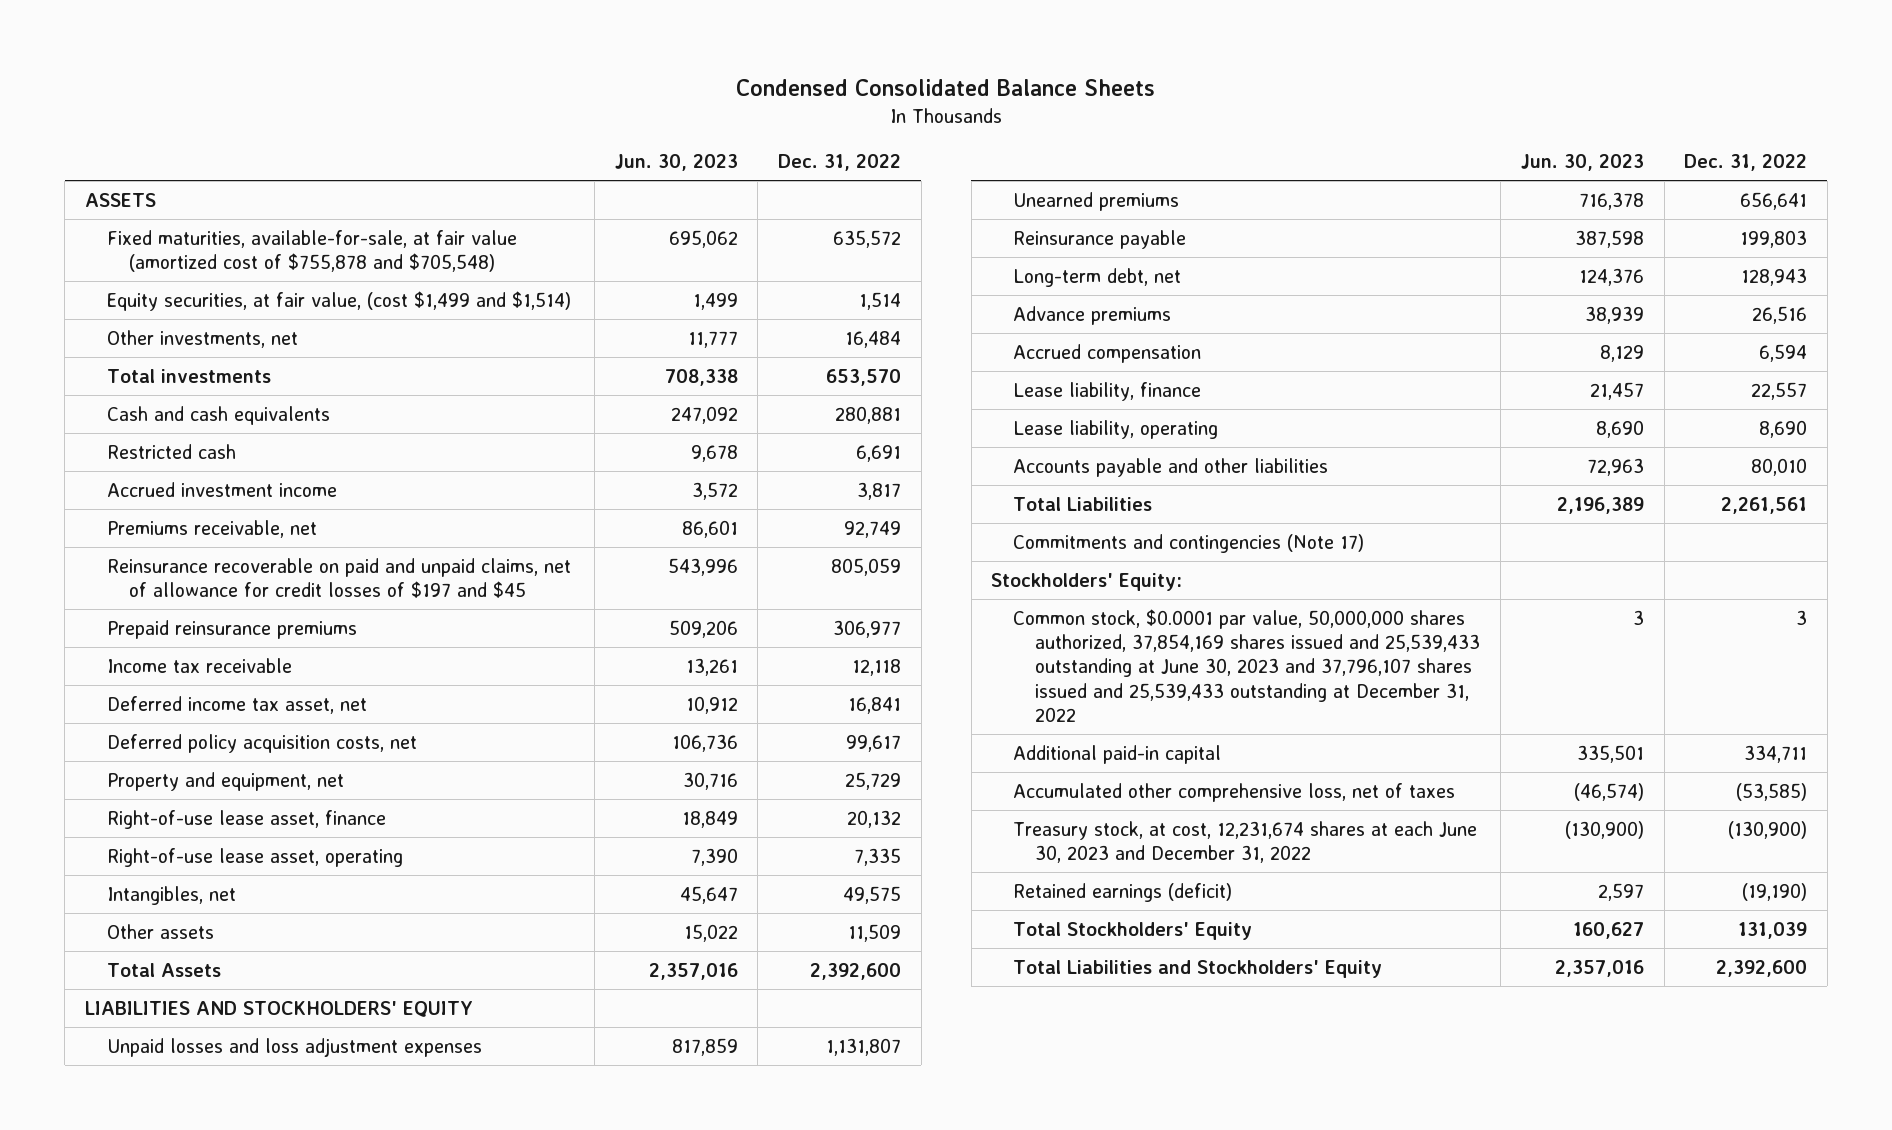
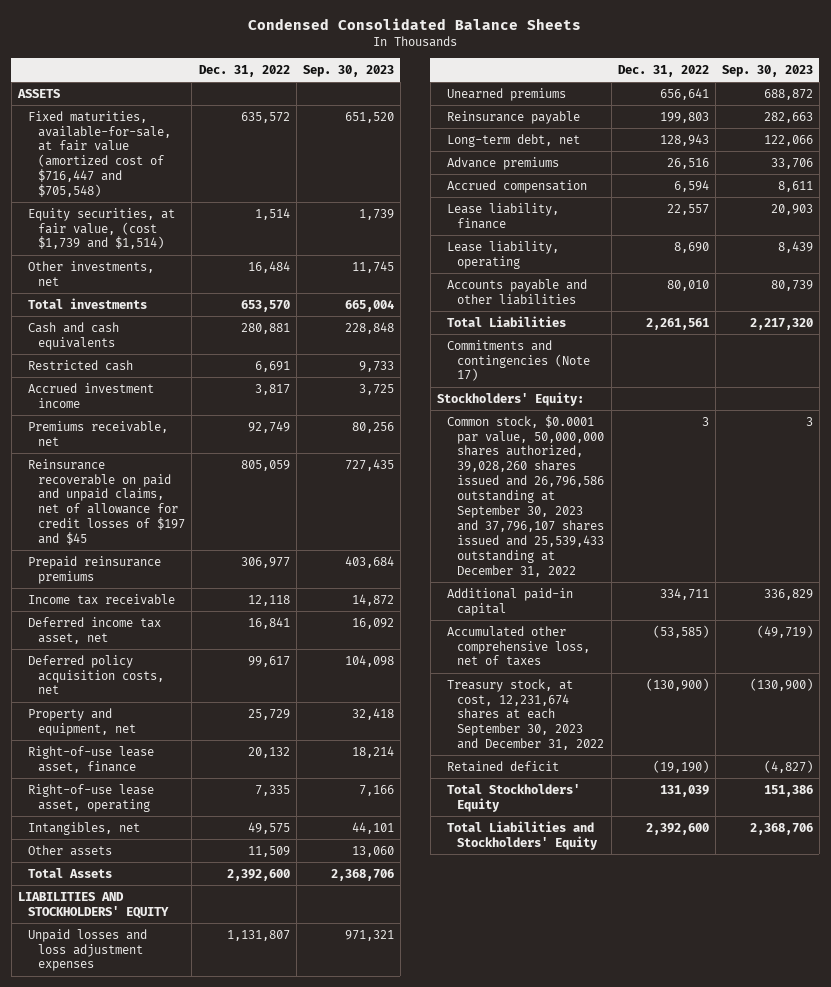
[614,154,738,172] Jun. 30, 2023 -> none
none -> [302,65,394,78] Sep. 30, 2023
[107,229,518,272] Fixed maturities, available-for-sale, at fair value (amortized cost of $755,878 and $705,548) -> [28,110,172,198] Fixed maturities, available-for-sale, at fair value (amortized cost of $716,447 and $705,548)
[107,290,572,311] Equity securities, at fair value, (cost $1,499 and $1,514) -> [28,207,176,250] Equity securities, at fair value, (cost $1,739 and $1,514)
[1013,608,1481,723] Common stock, $0.0001 par value, 50,000,000 shares authorized, 37,854,169 shares issued and 25,539,433 outstanding at June 30, 2023 and 37,796,107 shares issued and 25,539,433 outstanding at December 31, 2022 -> [447,414,605,577] Common stock, $0.0001 par value, 50,000,000 shares authorized, 39,028,260 shares issued and 26,796,586 outstanding at September 30, 2023 and 37,796,107 shares issued and 25,539,433 outstanding at December 31, 2022
[1013,820,1478,863] Treasury stock, at cost, 12,231,674 shares at each June 30, 2023 and December 31, 2022 -> [447,678,605,751] Treasury stock, at cost, 12,231,674 shares at each September 30, 2023 and December 31, 2022
[1013,882,1233,902] Retained earnings (deficit) -> [447,760,560,772] Retained deficit

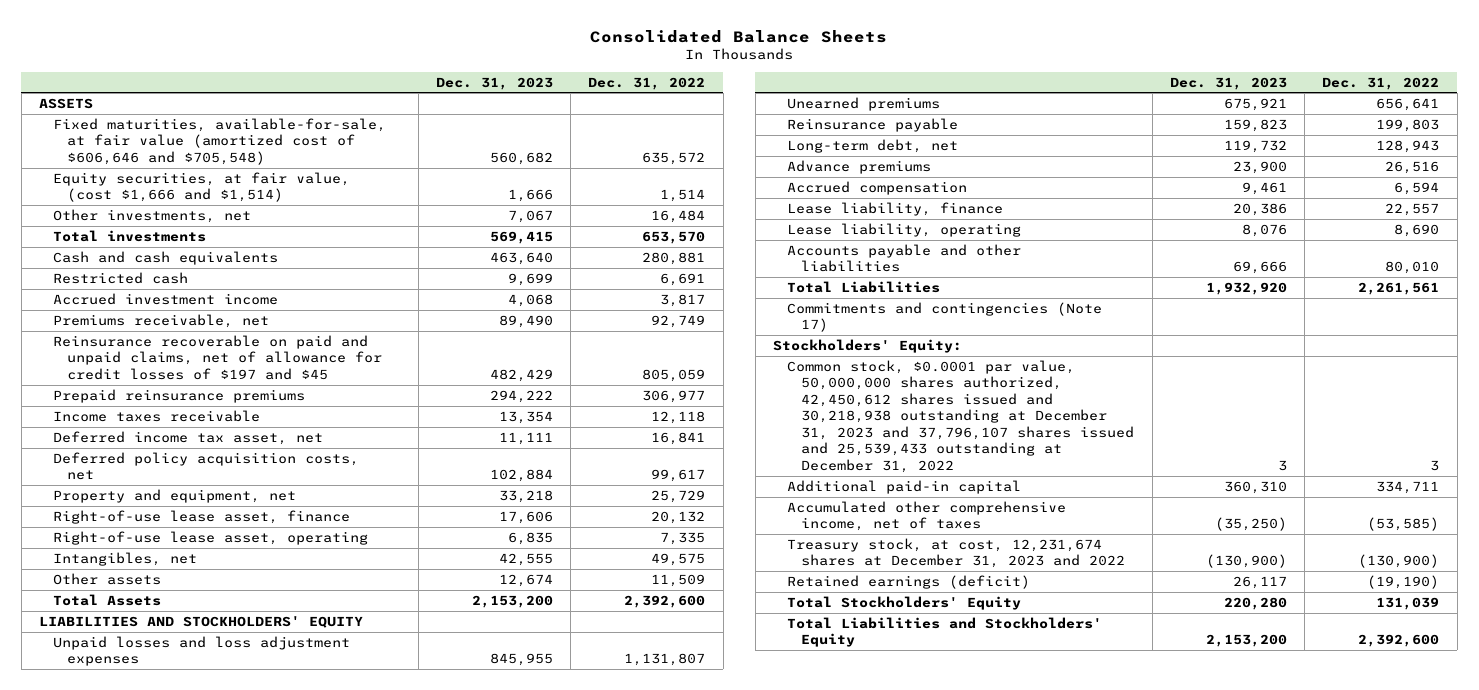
[248,18,582,31] Condensed Consolidated Balance Sheets -> [590,29,888,43] Consolidated Balance Sheets
[302,65,394,78] Sep. 30, 2023 -> none
none -> [435,76,553,90] Dec. 31, 2023
[28,110,172,198] Fixed maturities, available-for-sale, at fair value (amortized cost of $716,447 and $705,548) -> [53,117,387,165] Fixed maturities, available-for-sale, at fair value (amortized cost of $606,646 and $705,548)
[28,207,176,250] Equity securities, at fair value, (cost $1,739 and $1,514) -> [53,171,351,203] Equity securities, at fair value, (cost $1,666 and $1,514)
[28,593,176,605] Income tax receivable -> [53,409,261,422] Income taxes receivable
[447,414,605,577] Common stock, $0.0001 par value, 50,000,000 shares authorized, 39,028,260 shares issued and 26,796,586 outstanding at September 30, 2023 and 37,796,107 shares issued and 25,539,433 outstanding at December 31, 2022 -> [787,359,1135,473] Common stock, $0.0001 par value, 50,000,000 shares authorized, 42,450,612 shares issued and 30,218,938 outstanding at December 31, 2023 and 37,796,107 shares issued and 25,539,433 outstanding at December 31, 2022
[447,625,591,667] Accumulated other comprehensive loss, net of taxes -> [787,500,1067,532] Accumulated other comprehensive income, net of taxes
[447,678,605,751] Treasury stock, at cost, 12,231,674 shares at each September 30, 2023 and December 31, 2022 -> [787,537,1126,569] Treasury stock, at cost, 12,231,674 shares at December 31, 2023 and 2022
[447,760,560,772] Retained deficit -> [787,574,1031,589] Retained earnings (deficit)

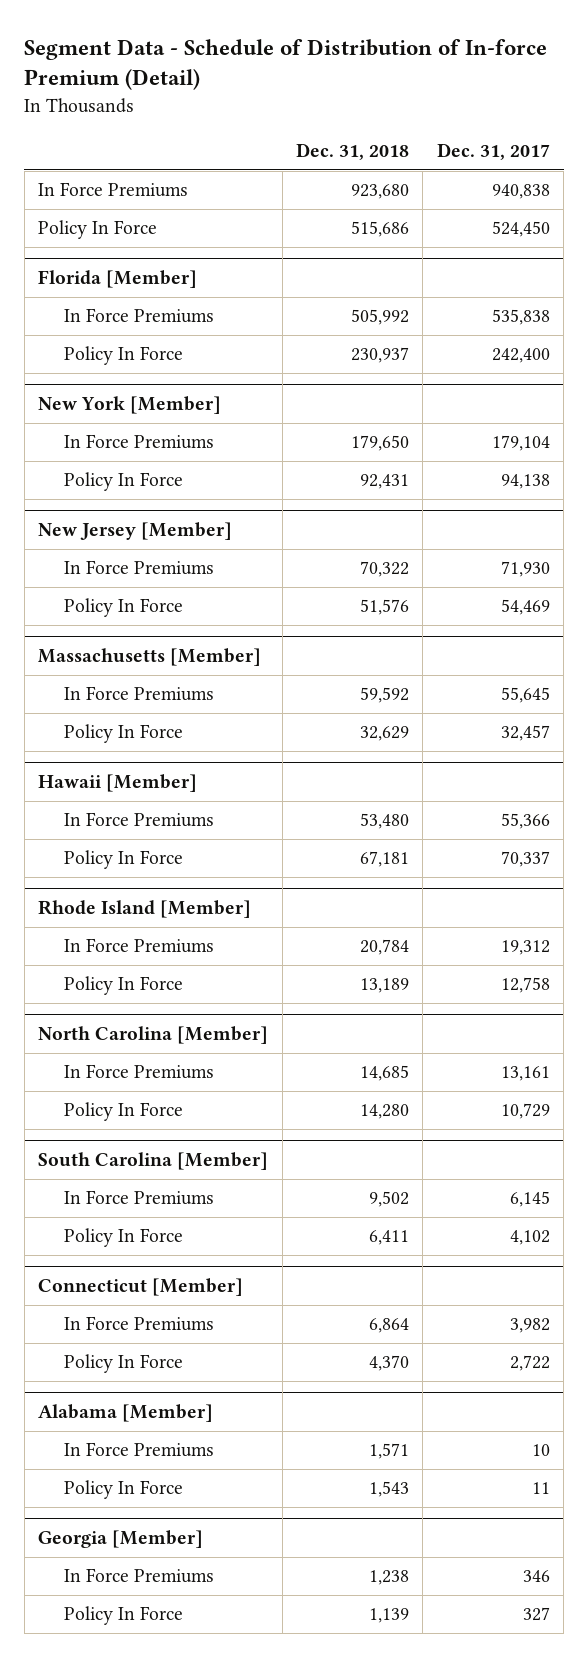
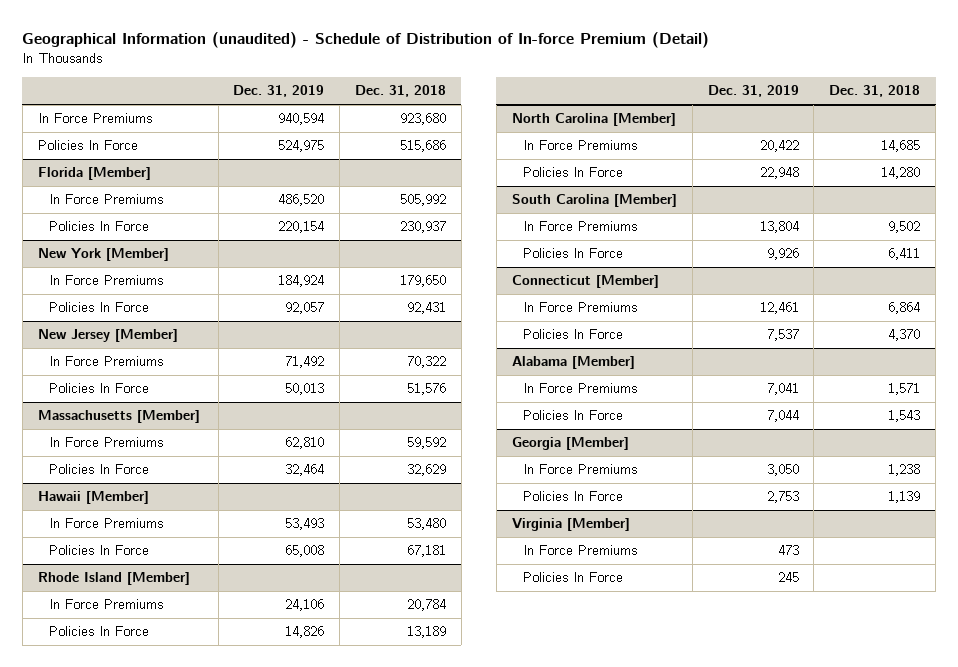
[24,38,548,91] Segment Data - Schedule of Distribution of In-force Premium (Detail) -> [22,32,710,49] Geographical Information (unaudited) - Schedule of Distribution of In-force Premium (Detail)
[436,142,550,160] Dec. 31, 2017 -> none
none -> [233,85,325,98] Dec. 31, 2019
[38,220,158,240] Policy In Force -> [37,140,138,151] Policies In Force
[63,346,183,366] Policy In Force -> [48,221,149,232] Policies In Force
[63,472,183,492] Policy In Force -> [48,302,149,313] Policies In Force
[63,598,183,618] Policy In Force -> [48,383,149,394] Policies In Force
[63,724,183,744] Policy In Force -> [48,464,149,475] Policies In Force
[63,850,183,870] Policy In Force -> [48,545,149,556] Policies In Force
[63,976,183,996] Policy In Force -> [48,626,149,637] Policies In Force
[63,1102,183,1122] Policy In Force -> [523,167,624,178] Policies In Force
[63,1228,183,1248] Policy In Force -> [523,248,624,259] Policies In Force
[63,1354,183,1374] Policy In Force -> [523,329,624,340] Policies In Force
[63,1480,183,1500] Policy In Force -> [523,410,624,421] Policies In Force
[63,1606,183,1626] Policy In Force -> [523,491,624,502] Policies In Force
none -> [511,518,630,532] Virginia [Member]
none -> [523,545,638,556] In Force Premiums
none -> [523,572,624,583] Policies In Force

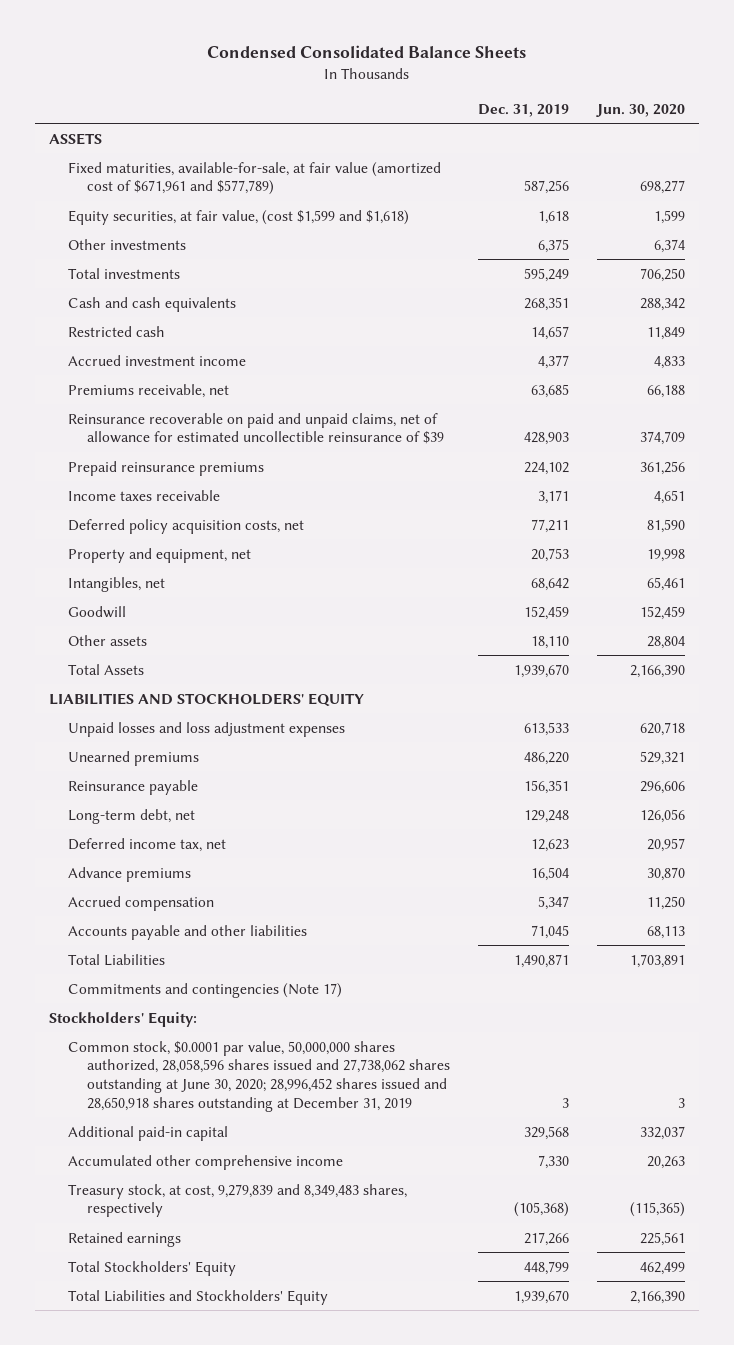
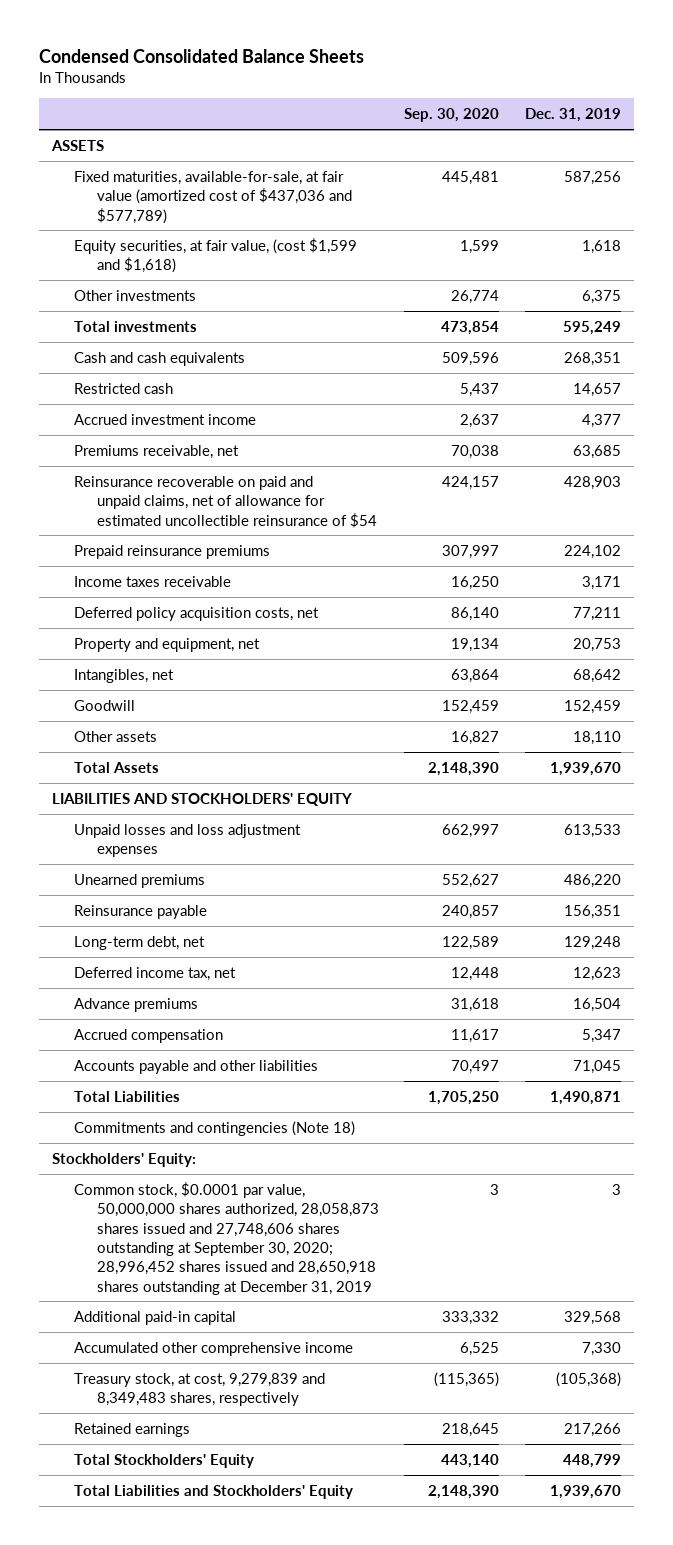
[596,103,686,117] Jun. 30, 2020 -> none
none -> [404,108,500,123] Sep. 30, 2020
[67,161,441,196] Fixed maturities, available-for-sale, at fair value (amortized cost of $671,961 and $577,789) -> [74,170,352,224] Fixed maturities, available-for-sale, at fair value (amortized cost of $437,036 and $577,789)
[67,412,444,445] Reinsurance recoverable on paid and unpaid claims, net of allowance for estimated uncollectible reinsurance of $39 -> [74,475,377,528] Reinsurance recoverable on paid and unpaid claims, net of allowance for estimated uncollectible reinsurance of $54
[67,982,342,998] Commitments and contingencies (Note 17) -> [74,1120,356,1136] Commitments and contingencies (Note 18)
[67,1040,450,1112] Common stock, $0.0001 par value, 50,000,000 shares authorized, 28,058,596 shares issued and 27,738,062 shares outstanding at June 30, 2020; 28,996,452 shares issued and 28,650,918 shares outstanding at December 31, 2019 -> [74,1181,379,1295] Common stock, $0.0001 par value, 50,000,000 shares authorized, 28,058,873 shares issued and 27,748,606 shares outstanding at September 30, 2020; 28,996,452 shares issued and 28,650,918 shares outstanding at December 31, 2019

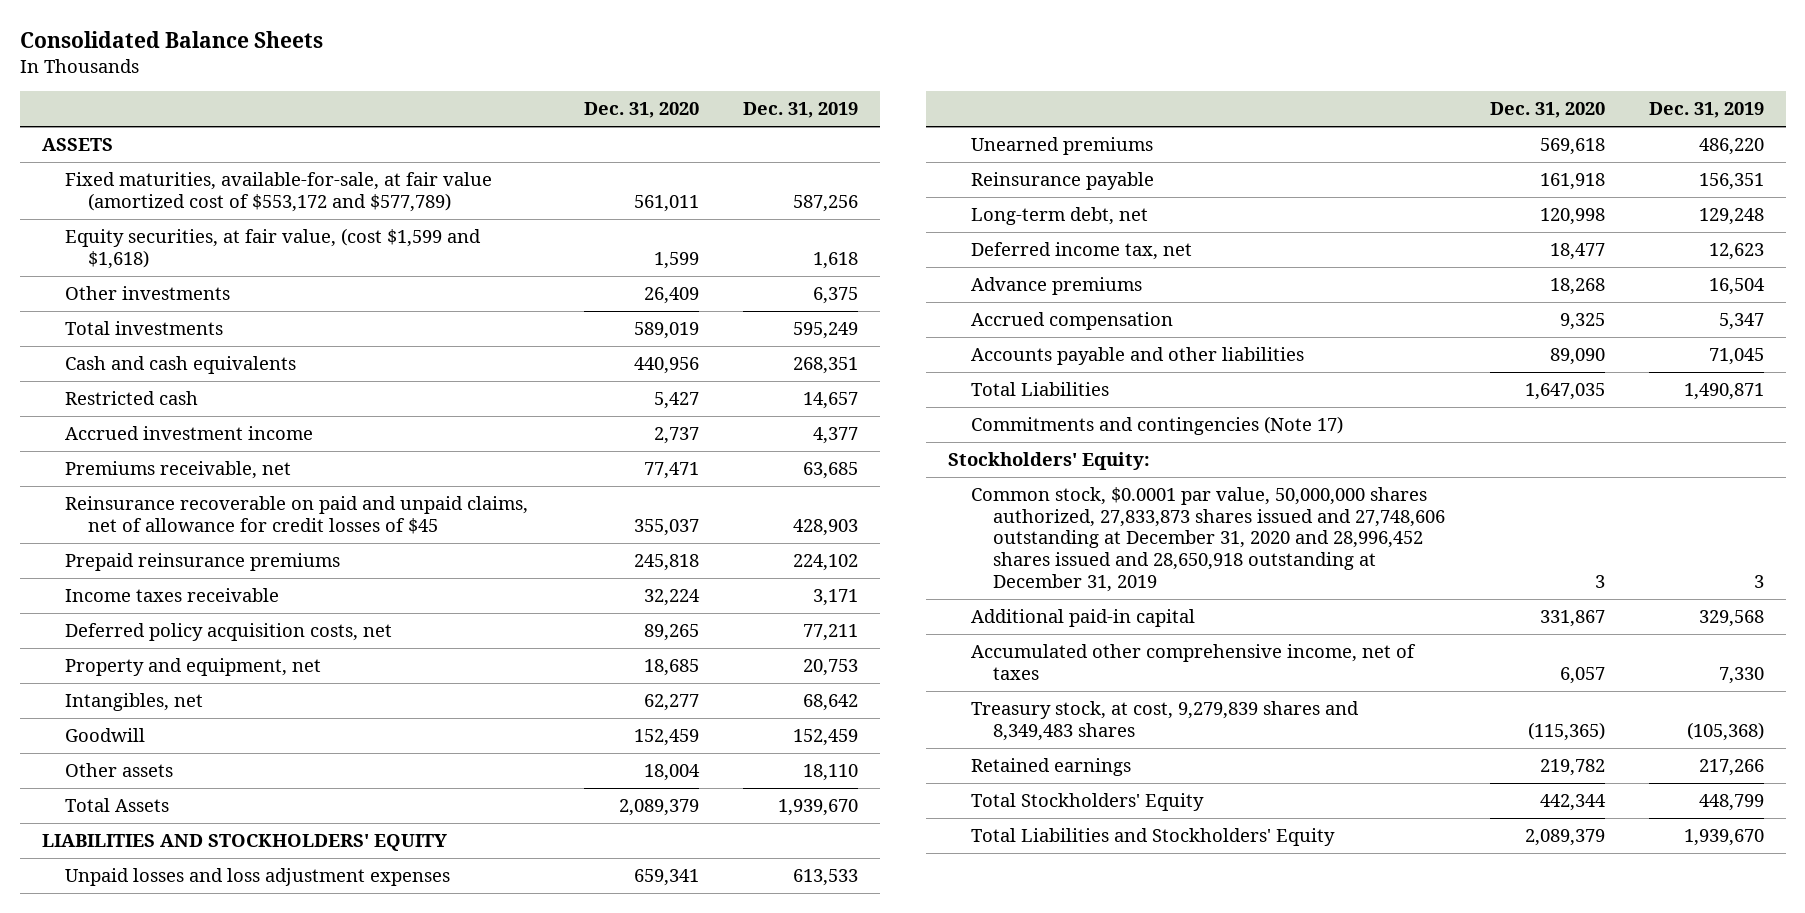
[39,48,365,63] Condensed Consolidated Balance Sheets -> [19,31,323,49] Consolidated Balance Sheets
[404,108,500,123] Sep. 30, 2020 -> none
none -> [583,102,699,119] Dec. 31, 2020
[74,170,352,224] Fixed maturities, available-for-sale, at fair value (amortized cost of $437,036 and $577,789) -> [64,172,492,212] Fixed maturities, available-for-sale, at fair value (amortized cost of $553,172 and $577,789)
[74,475,377,528] Reinsurance recoverable on paid and unpaid claims, net of allowance for estimated uncollectible reinsurance of $54 -> [64,496,528,534] Reinsurance recoverable on paid and unpaid claims, net of allowance for credit losses of $45
[74,1120,356,1136] Commitments and contingencies (Note 18) -> [970,416,1343,436] Commitments and contingencies (Note 17)
[74,1181,379,1295] Common stock, $0.0001 par value, 50,000,000 shares authorized, 28,058,873 shares issued and 27,748,606 shares outstanding at September 30, 2020; 28,996,452 shares issued and 28,650,918 shares outstanding at December 31, 2019 -> [970,487,1446,592] Common stock, $0.0001 par value, 50,000,000 shares authorized, 27,833,873 shares issued and 27,748,606 outstanding at December 31, 2020 and 28,996,452 shares issued and 28,650,918 outstanding at December 31, 2019
[74,1341,354,1356] Accumulated other comprehensive income -> [970,644,1416,680] Accumulated other comprehensive income, net of taxes
[74,1372,326,1407] Treasury stock, at cost, 9,279,839 and 8,349,483 shares, respectively -> [970,701,1359,741] Treasury stock, at cost, 9,279,839 shares and 8,349,483 shares

